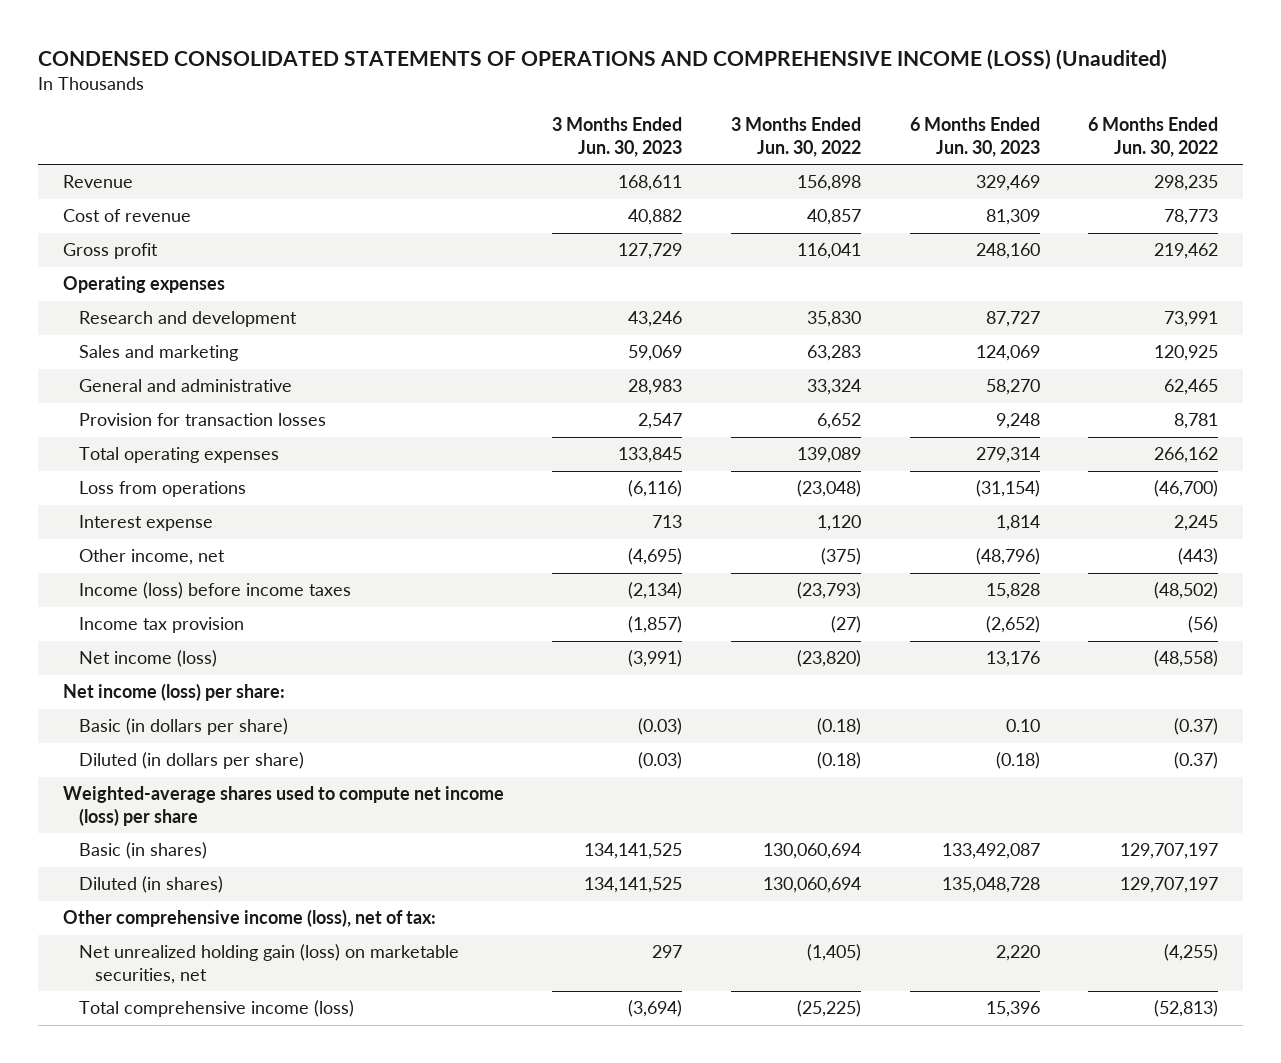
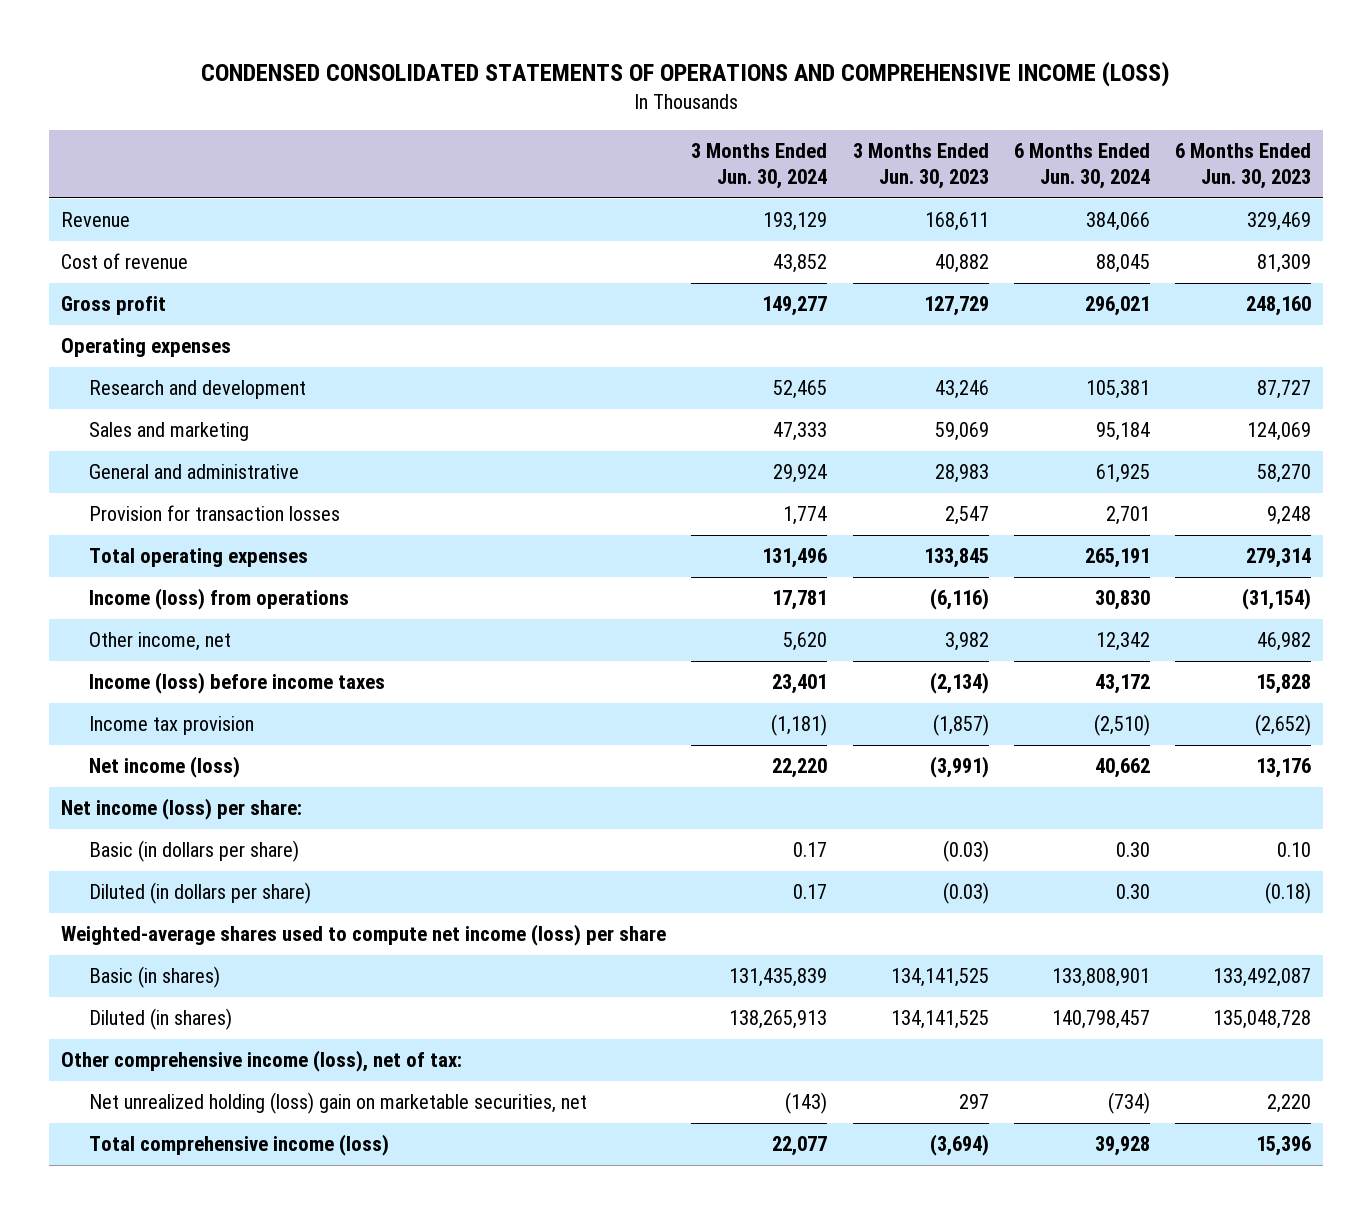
[38,49,1168,71] CONDENSED CONSOLIDATED STATEMENTS OF OPERATIONS AND COMPREHENSIVE INCOME (LOSS) (Unaudited) -> [201,60,1171,87] CONDENSED CONSOLIDATED STATEMENTS OF OPERATIONS AND COMPREHENSIVE INCOME (LOSS)
[730,117,861,158] 3 Months Ended Jun. 30, 2022 -> none
[1088,117,1219,158] 6 Months Ended Jun. 30, 2022 -> none
none -> [691,142,828,189] 3 Months Ended Jun. 30, 2024
none -> [1013,142,1150,189] 6 Months Ended Jun. 30, 2024
[78,515,213,532] Interest expense -> none
[78,481,246,498] Loss from operations -> [89,588,350,611] Income (loss) from operations
[628,548,683,566] (4,695) -> [944,632,989,652] 3,982
[975,548,1040,566] (48,796) -> [1256,632,1311,652] 46,982
[78,944,459,984] Net unrealized holding gain (loss) on marketable securities, net -> [89,1092,588,1115] Net unrealized holding (loss) gain on marketable securities, net

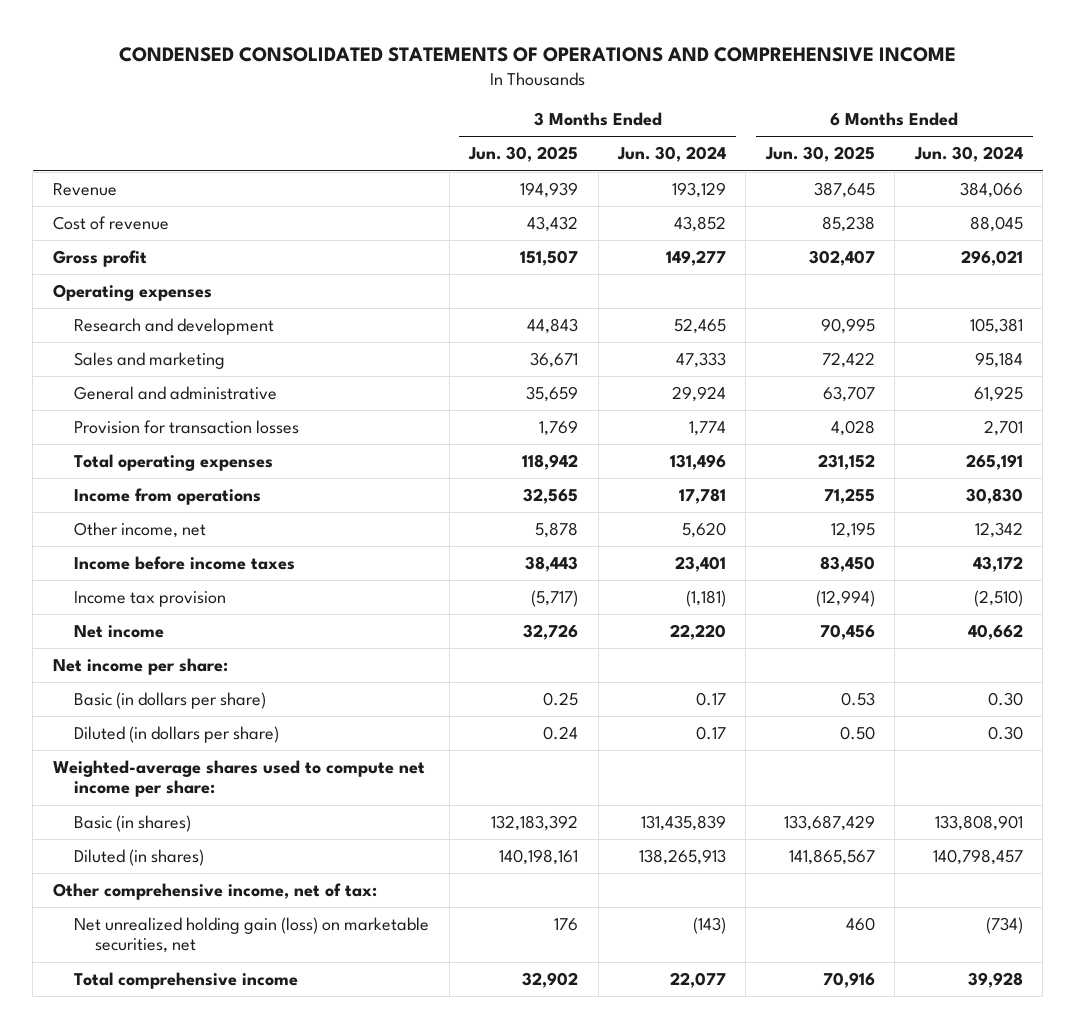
[201,60,1171,87] CONDENSED CONSOLIDATED STATEMENTS OF OPERATIONS AND COMPREHENSIVE INCOME (LOSS) -> [118,46,956,62] CONDENSED CONSOLIDATED STATEMENTS OF OPERATIONS AND COMPREHENSIVE INCOME
[852,142,989,189] 3 Months Ended Jun. 30, 2023 -> none
[1174,142,1311,189] 6 Months Ended Jun. 30, 2023 -> none
none -> [468,146,579,163] Jun. 30, 2025
none -> [764,146,875,163] Jun. 30, 2025
[89,588,350,611] Income (loss) from operations -> [74,487,262,505] Income from operations
[89,672,386,695] Income (loss) before income taxes -> [74,555,296,570] Income before income taxes
[89,756,241,779] Net income (loss) -> [74,624,165,638] Net income
[61,798,303,821] Net income (loss) per share: -> [52,657,228,675] Net income per share:
[61,924,667,947] Weighted-average shares used to compute net income (loss) per share -> [52,759,425,798] Weighted-average shares used to compute net income per share:
[61,1050,463,1073] Other comprehensive income (loss), net of tax: -> [52,882,377,900] Other comprehensive income, net of tax:
[89,1092,588,1115] Net unrealized holding (loss) gain on marketable securities, net -> [74,916,430,954] Net unrealized holding gain (loss) on marketable securities, net
[89,1134,390,1157] Total comprehensive income (loss) -> [74,971,299,989] Total comprehensive income

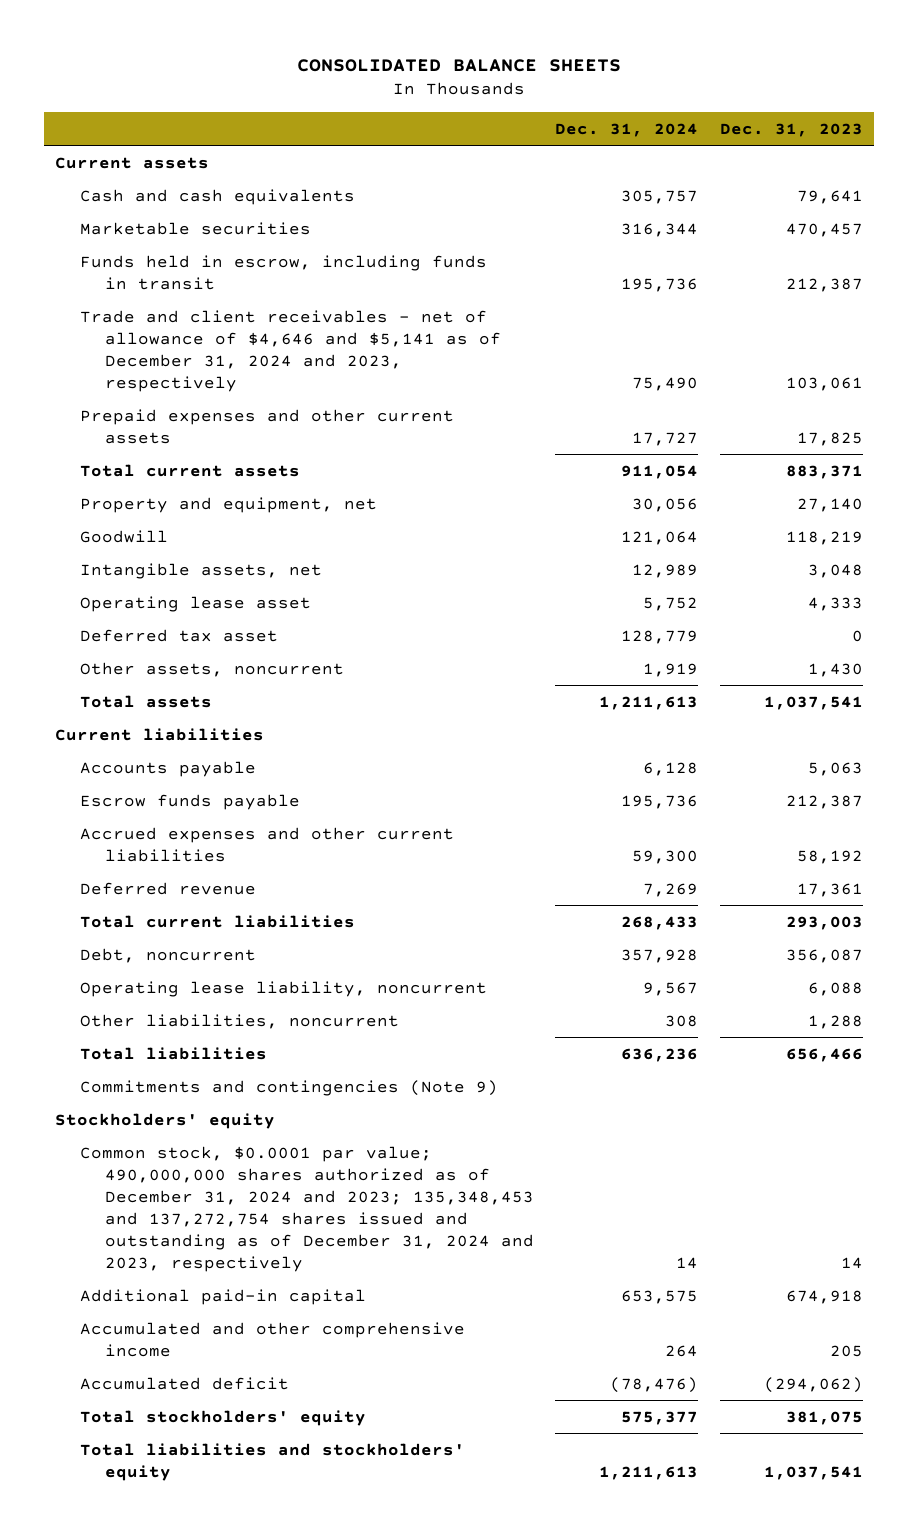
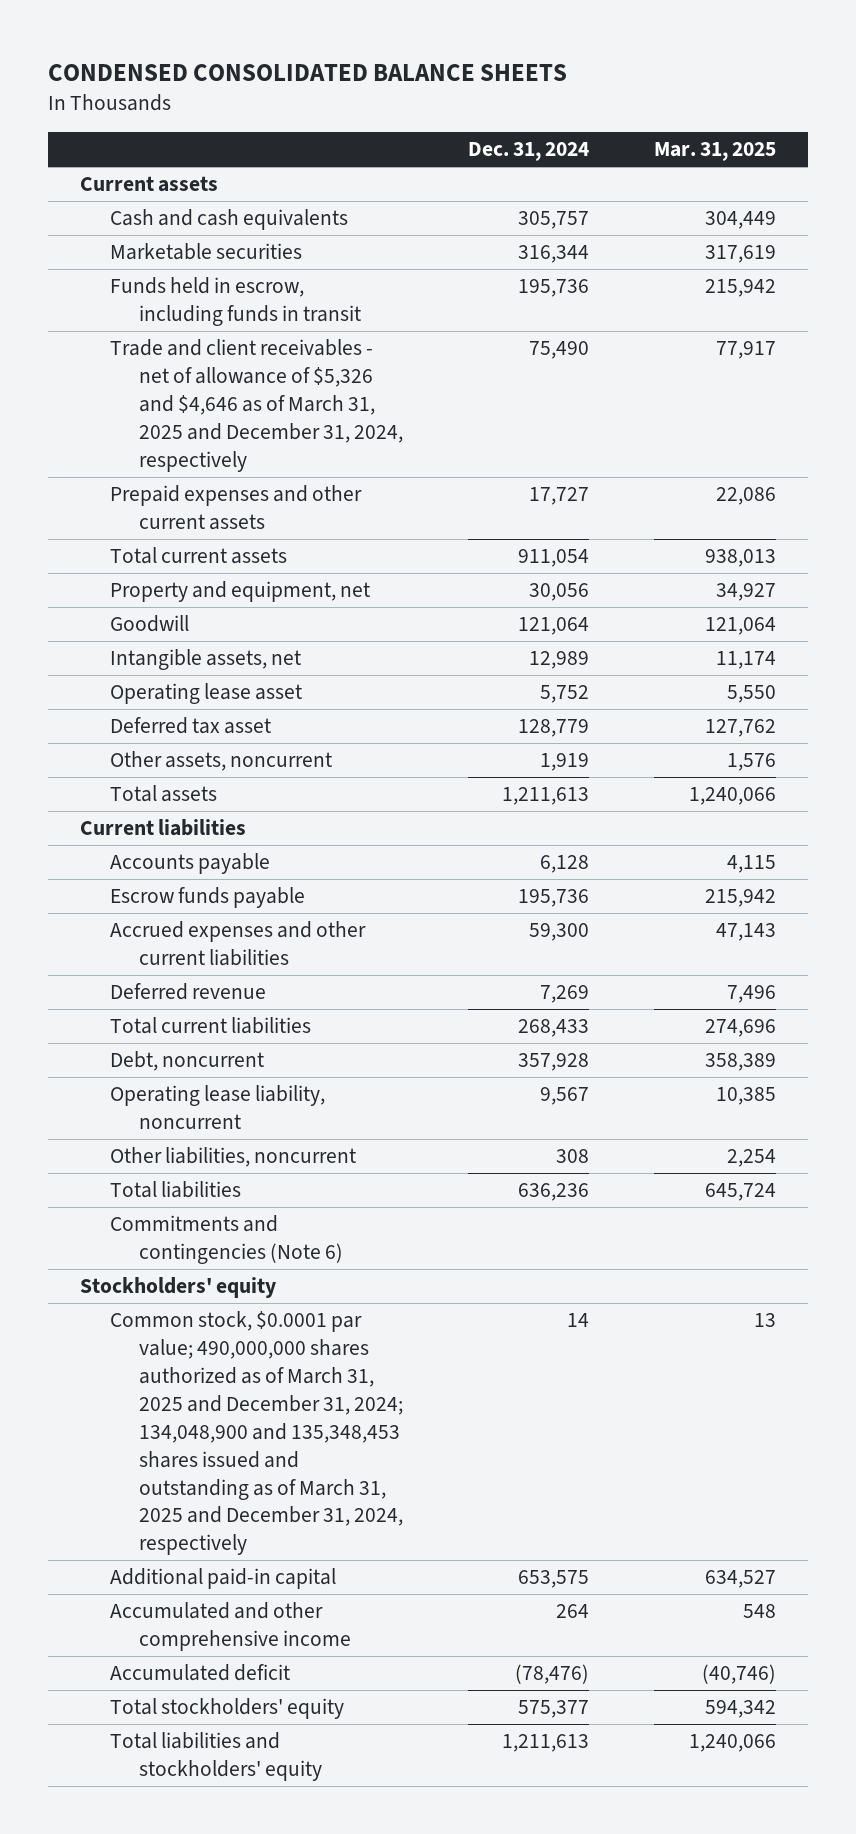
[297,58,622,72] CONSOLIDATED BALANCE SHEETS -> [47,64,567,82] CONDENSED CONSOLIDATED BALANCE SHEETS
[720,122,864,137] Dec. 31, 2023 -> none
none -> [653,142,776,162] Mar. 31, 2025
[79,309,501,392] Trade and client receivables - net of allowance of $4,646 and $5,141 as of December 31, 2024 and 2023, respectively -> [109,339,404,472] Trade and client receivables - net of allowance of $5,326 and $4,646 as of March 31, 2025 and December 31, 2024, respectively
[79,1079,498,1096] Commitments and contingencies (Note 9) -> [109,1215,344,1265] Commitments and contingencies (Note 6)
[79,1145,534,1272] Common stock, $0.0001 par value; 490,000,000 shares authorized as of December 31, 2024 and 2023; 135,348,453 and 137,272,754 shares issued and outstanding as of December 31, 2024 and 2023, respectively -> [109,1311,404,1556] Common stock, $0.0001 par value; 490,000,000 shares authorized as of March 31, 2025 and December 31, 2024; 134,048,900 and 135,348,453 shares issued and outstanding as of March 31, 2025 and December 31, 2024, respectively

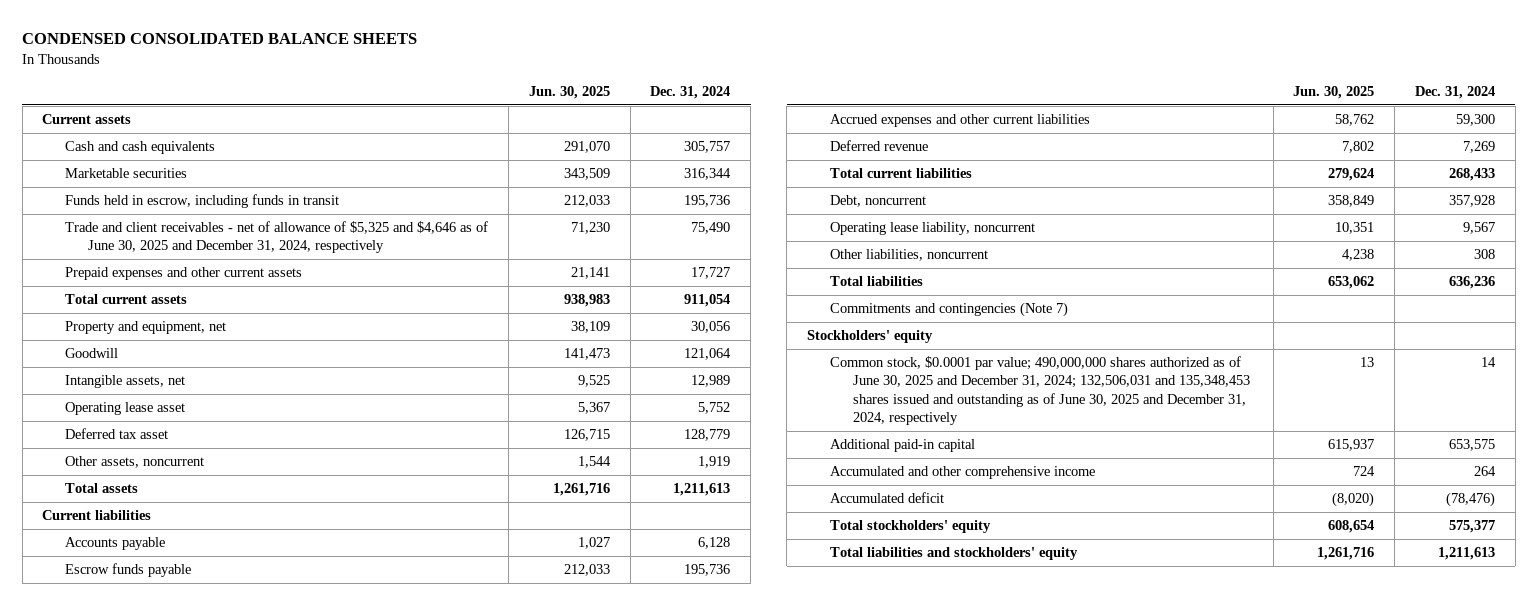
[653,142,776,162] Mar. 31, 2025 -> none
none -> [528,86,610,100] Jun. 30, 2025
[109,339,404,472] Trade and client receivables - net of allowance of $5,326 and $4,646 as of March 31, 2025 and December 31, 2024, respectively -> [65,221,489,254] Trade and client receivables - net of allowance of $5,325 and $4,646 as of June 30, 2025 and December 31, 2024, respectively
[109,1215,344,1265] Commitments and contingencies (Note 6) -> [829,302,1068,318] Commitments and contingencies (Note 7)
[109,1311,404,1556] Common stock, $0.0001 par value; 490,000,000 shares authorized as of March 31, 2025 and December 31, 2024; 134,048,900 and 135,348,453 shares issued and outstanding as of March 31, 2025 and December 31, 2024, respectively -> [829,356,1250,425] Common stock, $0.0001 par value; 490,000,000 shares authorized as of June 30, 2025 and December 31, 2024; 132,506,031 and 135,348,453 shares issued and outstanding as of June 30, 2025 and December 31, 2024, respectively

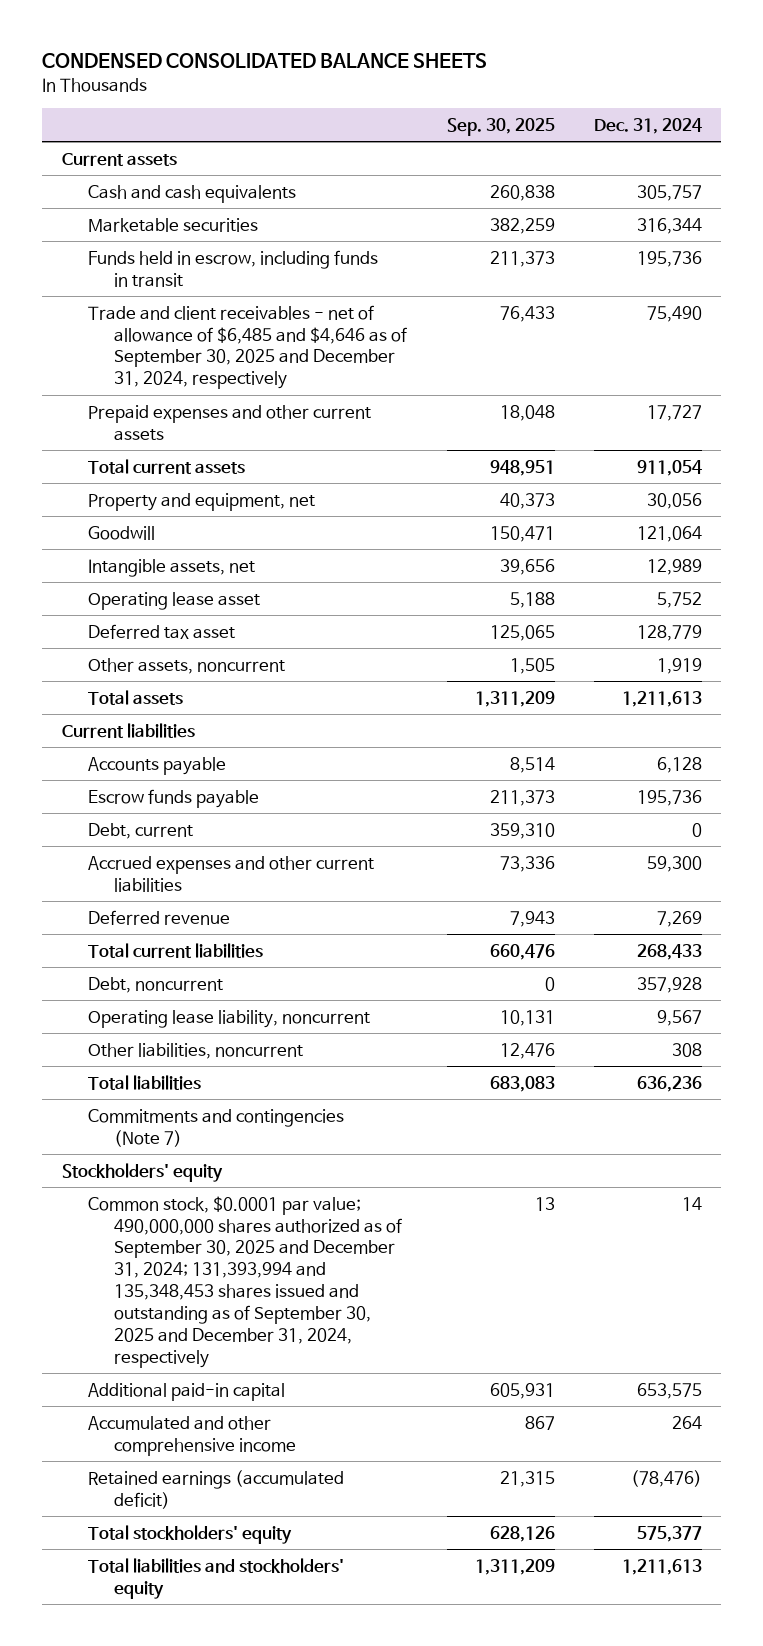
[528,86,610,100] Jun. 30, 2025 -> none
none -> [446,117,555,136] Sep. 30, 2025
[65,221,489,254] Trade and client receivables - net of allowance of $5,325 and $4,646 as of June 30, 2025 and December 31, 2024, respectively -> [87,304,408,390] Trade and client receivables - net of allowance of $6,485 and $4,646 as of September 30, 2025 and December 31, 2024, respectively
none -> [87,822,193,839] Debt, current
[829,356,1250,425] Common stock, $0.0001 par value; 490,000,000 shares authorized as of June 30, 2025 and December 31, 2024; 132,506,031 and 135,348,453 shares issued and outstanding as of June 30, 2025 and December 31, 2024, respectively -> [87,1195,403,1368] Common stock, $0.0001 par value; 490,000,000 shares authorized as of September 30, 2025 and December 31, 2024; 131,393,994 and 135,348,453 shares issued and outstanding as of September 30, 2025 and December 31, 2024, respectively
[829,492,944,504] Accumulated deficit -> [87,1469,344,1509] Retained earnings (accumulated deficit)

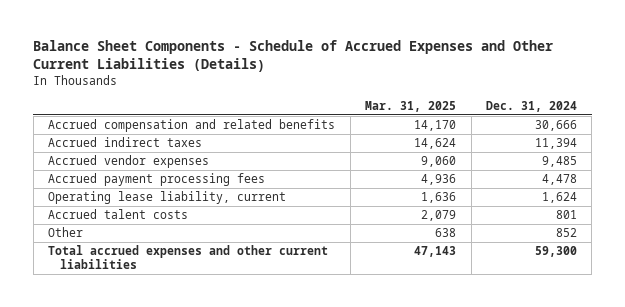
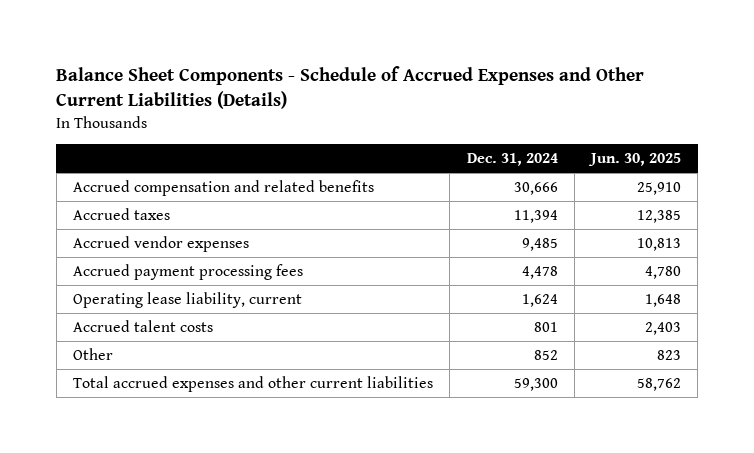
[365,100,457,112] Mar. 31, 2025 -> none
none -> [588,153,682,167] Jun. 30, 2025
[48,137,203,148] Accrued indirect taxes -> [72,207,170,220] Accrued taxes

